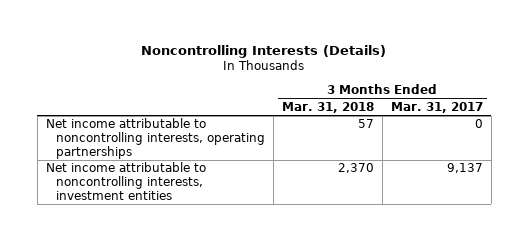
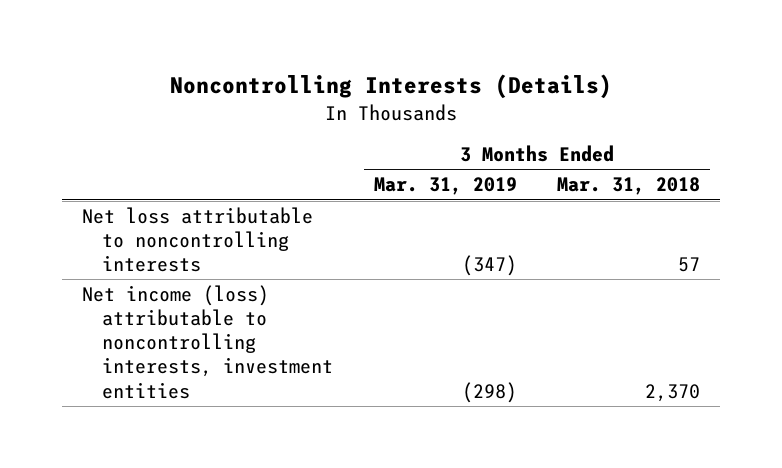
[390,101,483,113] Mar. 31, 2017 -> none
none -> [373,177,517,196] Mar. 31, 2019
[45,118,265,159] Net income attributable to noncontrolling interests, operating partnerships -> [82,206,314,273] Net loss attributable to noncontrolling interests
[45,162,206,200] Net income attributable to noncontrolling interests, investment entities -> [82,284,334,399] Net income (loss) attributable to noncontrolling interests, investment entities

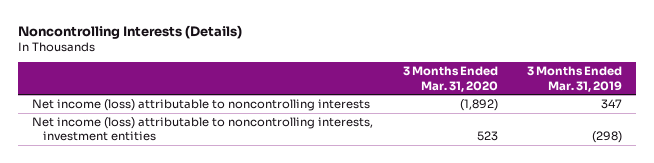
[556,177,700,196] Mar. 31, 2018 -> none
none -> [402,66,498,92] 3 Months Ended Mar. 31, 2020
[82,206,314,273] Net loss attributable to noncontrolling interests -> [32,98,371,111] Net income (loss) attributable to noncontrolling interests
[461,255,517,277] (347) -> [600,98,622,109] 347

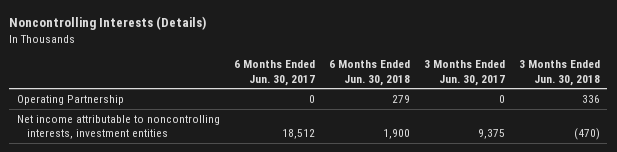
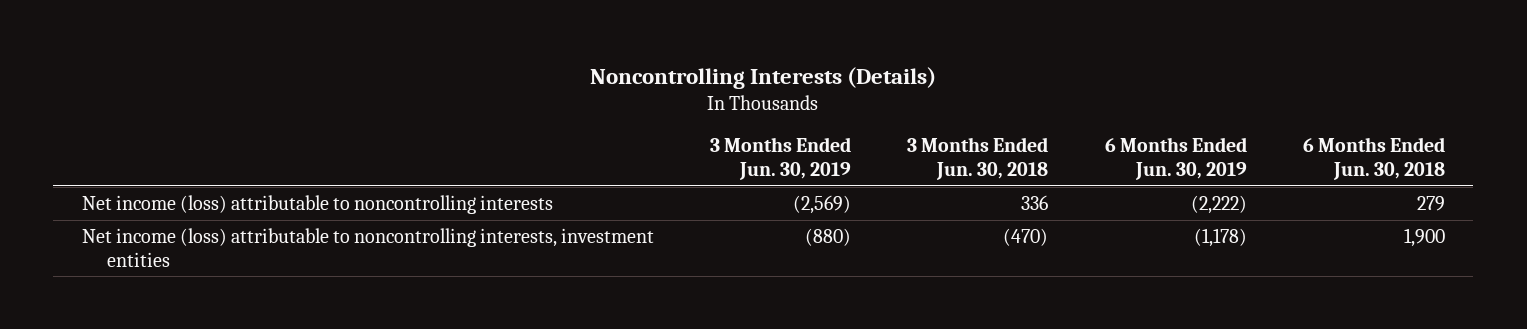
[233,60,315,86] 6 Months Ended Jun. 30, 2017 -> none
[424,60,506,86] 3 Months Ended Jun. 30, 2017 -> none
none -> [709,137,851,181] 3 Months Ended Jun. 30, 2019
none -> [1104,137,1247,181] 6 Months Ended Jun. 30, 2019
[16,94,124,105] Operating Partnership -> [81,194,553,214] Net income (loss) attributable to noncontrolling interests
[16,114,220,140] Net income attributable to noncontrolling interests, investment entities -> [81,227,654,267] Net income (loss) attributable to noncontrolling interests, investment entities

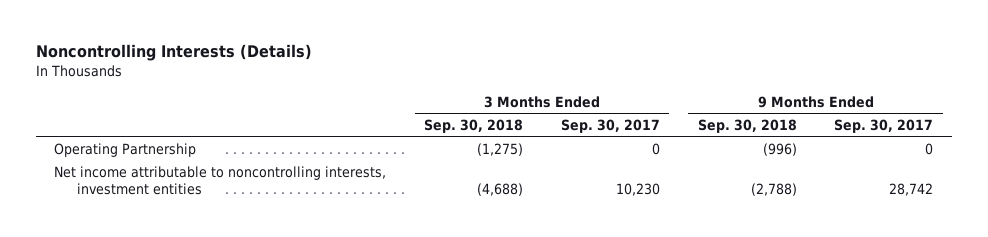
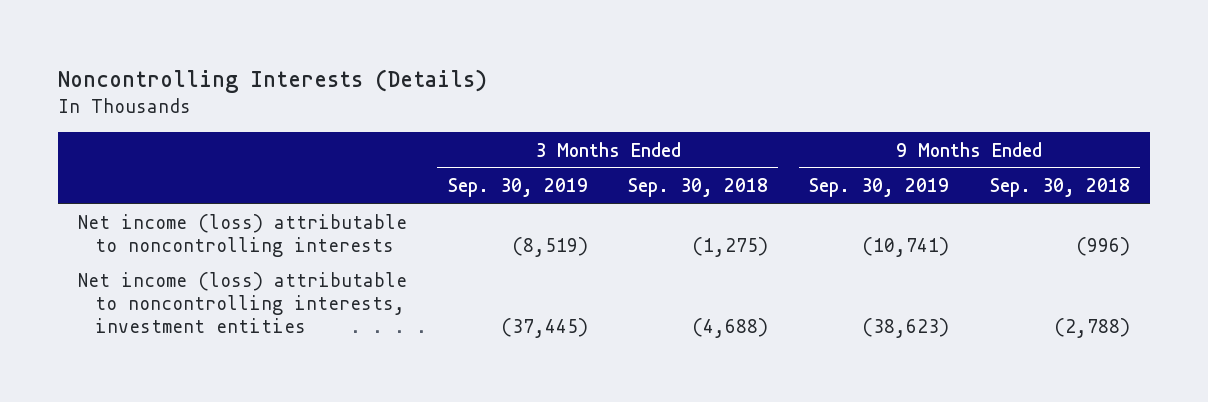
[560,118,660,133] Sep. 30, 2017 -> none
[834,118,934,133] Sep. 30, 2017 -> none
none -> [447,178,588,198] Sep. 30, 2019
none -> [808,178,949,198] Sep. 30, 2019
[54,142,197,157] Operating Partnership -> [78,214,408,258] Net income (loss) attributable to noncontrolling interests
[54,165,387,196] Net income attributable to noncontrolling interests, investment entities -> [78,272,408,333] Net income (loss) attributable to noncontrolling interests, investment entities

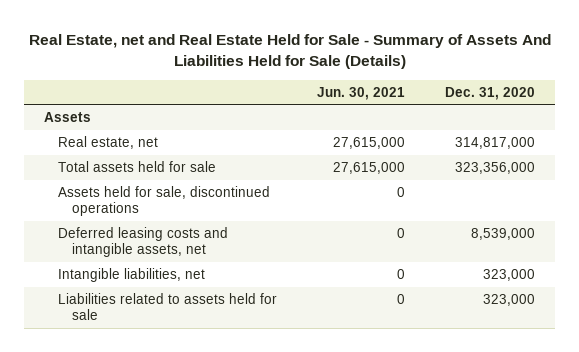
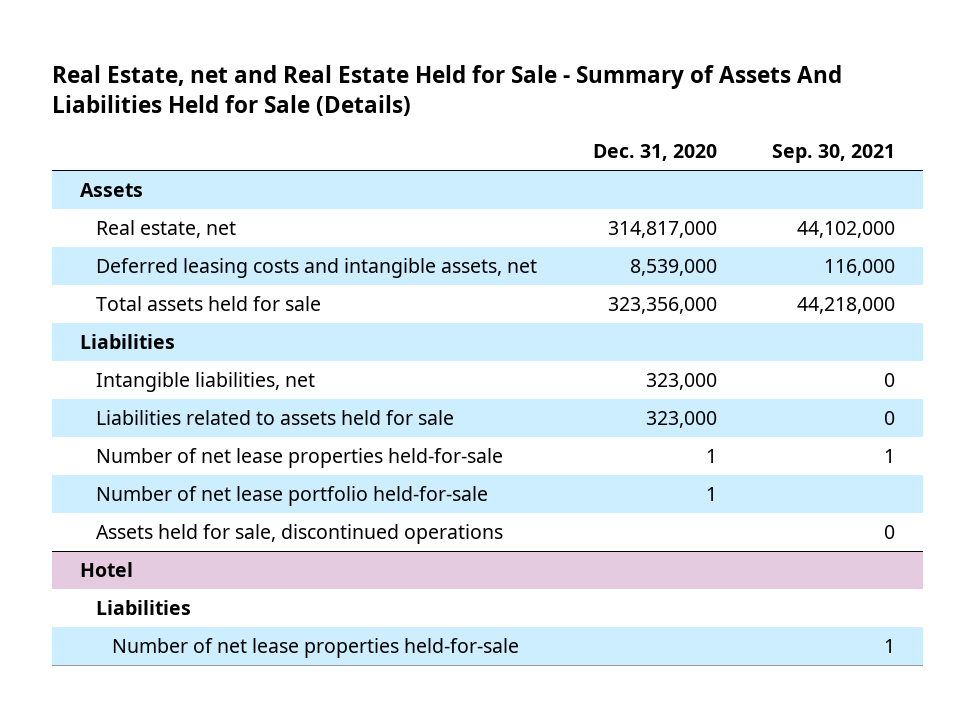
[317,86,406,100] Jun. 30, 2021 -> none
none -> [772,144,896,164] Sep. 30, 2021
[57,161,216,173] Total assets held for sale -> [96,295,322,311] Total assets held for sale
none -> [80,333,176,349] Liabilities
none -> [96,447,504,468] Number of net lease properties held-for-sale
none -> [96,485,489,506] Number of net lease portfolio held-for-sale
[57,186,270,216] Assets held for sale, discontinued operations -> [96,523,504,544] Assets held for sale, discontinued operations
none -> [80,561,134,577] Hotel
none -> [96,599,192,615] Liabilities
none -> [112,637,520,658] Number of net lease properties held-for-sale

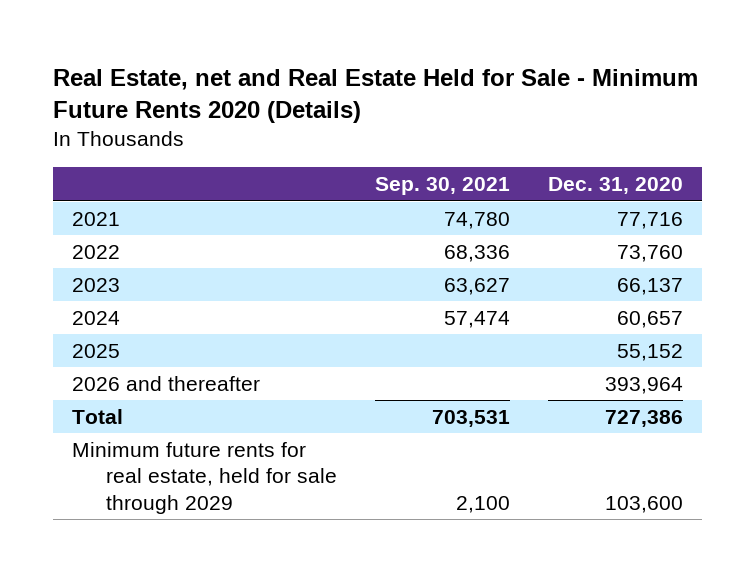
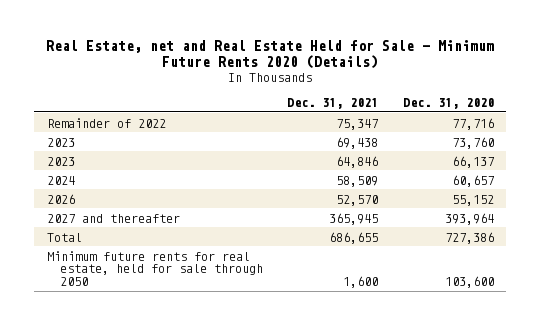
[374,177,510,196] Sep. 30, 2021 -> none
none -> [287,97,379,109] Dec. 31, 2021
[72,211,121,226] 2021 -> [46,117,166,128] Remainder of 2022
[72,244,121,259] 2022 -> [46,137,75,147] 2023
[72,343,121,358] 2025 -> [46,193,75,204] 2026
[72,375,261,391] 2026 and thereafter -> [46,213,180,223] 2027 and thereafter
[72,441,337,515] Minimum future rents for real estate, held for sale through 2029 -> [46,250,263,286] Minimum future rents for real estate, held for sale through 2050

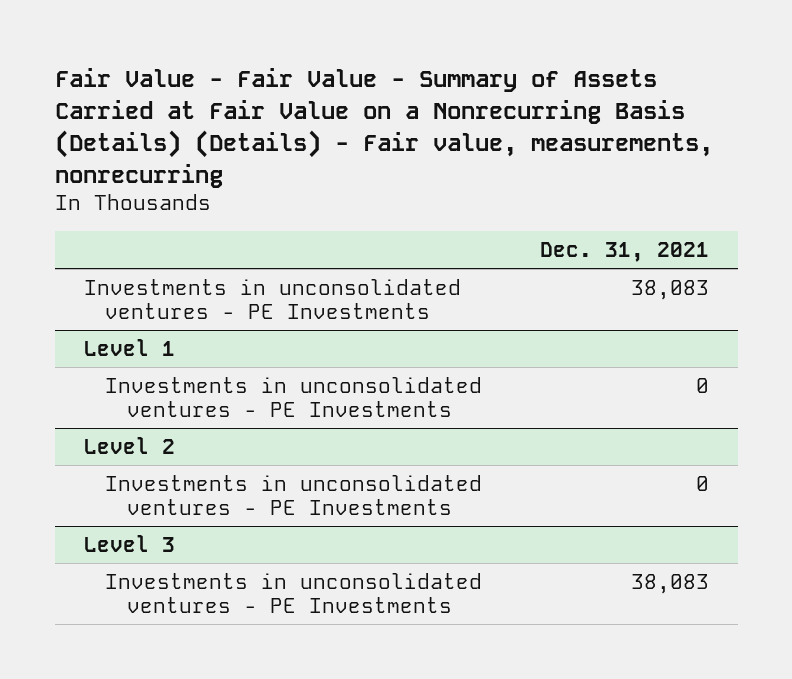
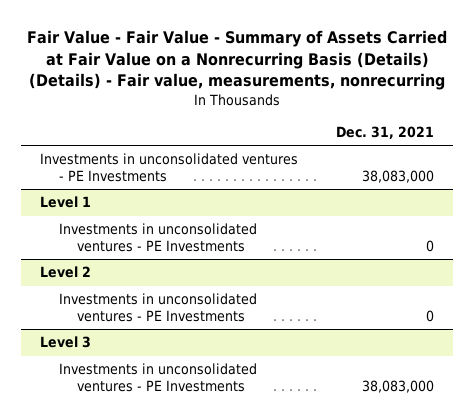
[630,279,709,300] 38,083 -> [362,169,435,183] 38,083,000
[630,573,709,594] 38,083 -> [362,379,435,393] 38,083,000

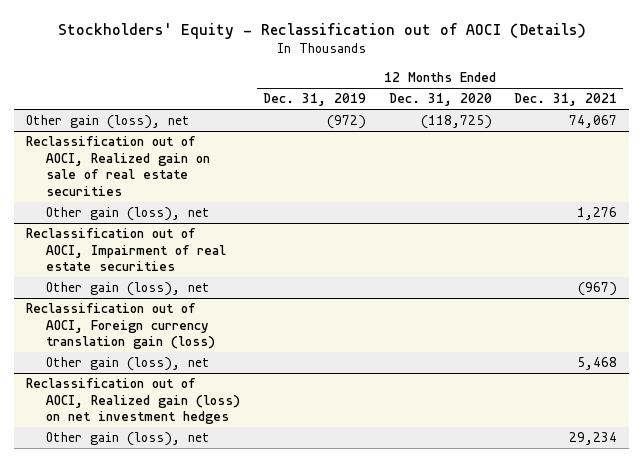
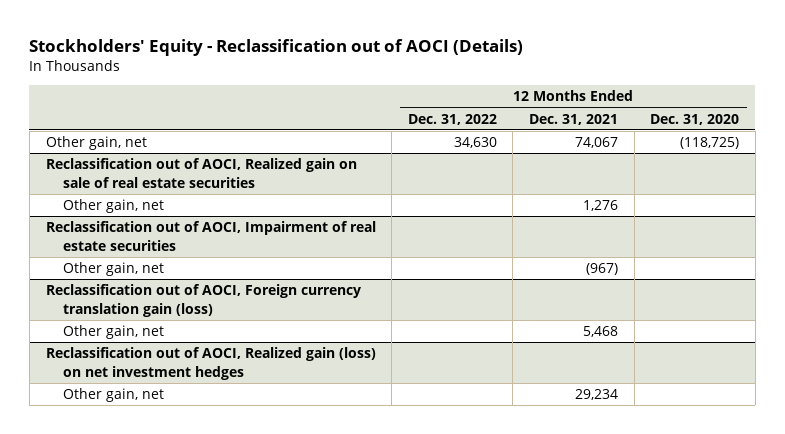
[263,93,367,107] Dec. 31, 2019 -> none
none -> [407,113,497,125] Dec. 31, 2022
[25,115,190,130] Other gain (loss), net -> [45,136,147,151] Other gain, net
[46,207,211,222] Other gain (loss), net -> [62,199,164,214] Other gain, net
[46,282,211,297] Other gain (loss), net -> [62,262,164,277] Other gain, net
[46,357,211,372] Other gain (loss), net -> [62,325,164,340] Other gain, net
[46,432,211,447] Other gain (loss), net -> [62,388,164,403] Other gain, net

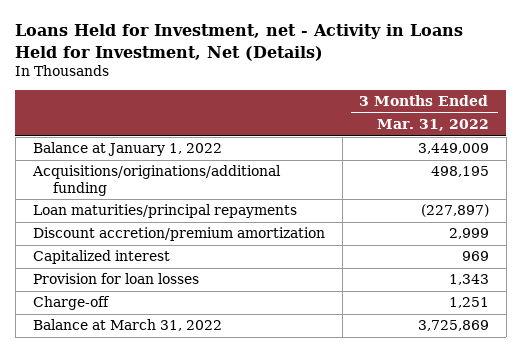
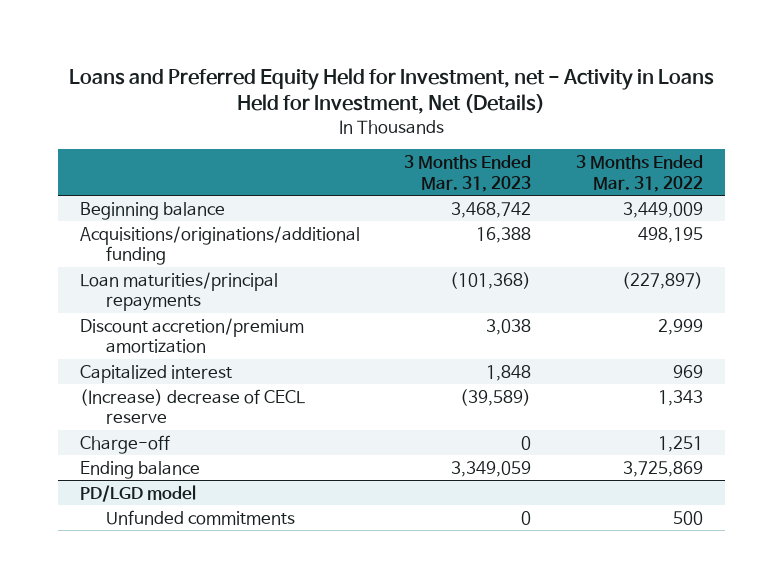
[15,24,464,61] Loans Held for Investment, net - Activity in Loans Held for Investment, Net (Details) -> [69,67,715,114] Loans and Preferred Equity Held for Investment, net - Activity in Loans Held for Investment, Net (Details)
none -> [404,154,532,192] 3 Months Ended Mar. 31, 2023
[32,142,222,157] Balance at January 1, 2022 -> [79,201,225,220] Beginning balance
[32,273,199,285] Provision for loan losses -> [79,388,305,425] (Increase) decrease of CECL reserve
[32,319,222,332] Balance at March 31, 2022 -> [79,460,200,479] Ending balance
none -> [79,484,196,502] PD/LGD model
none -> [106,509,296,525] Unfunded commitments

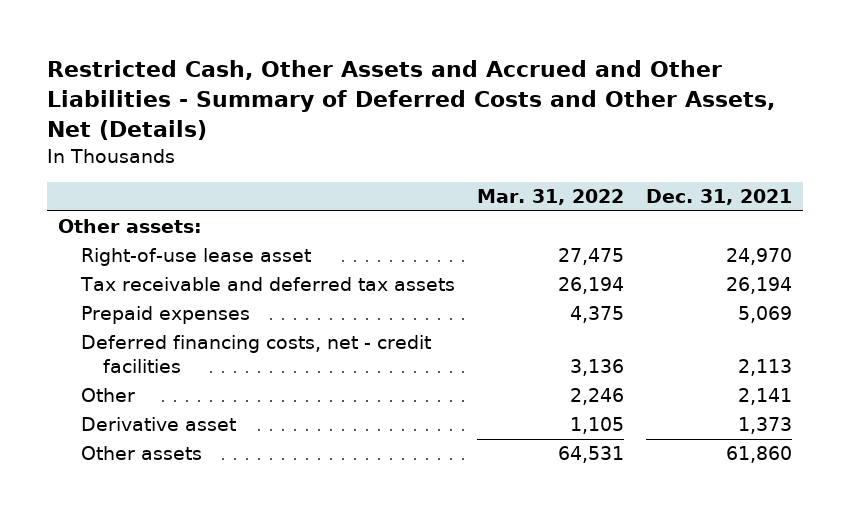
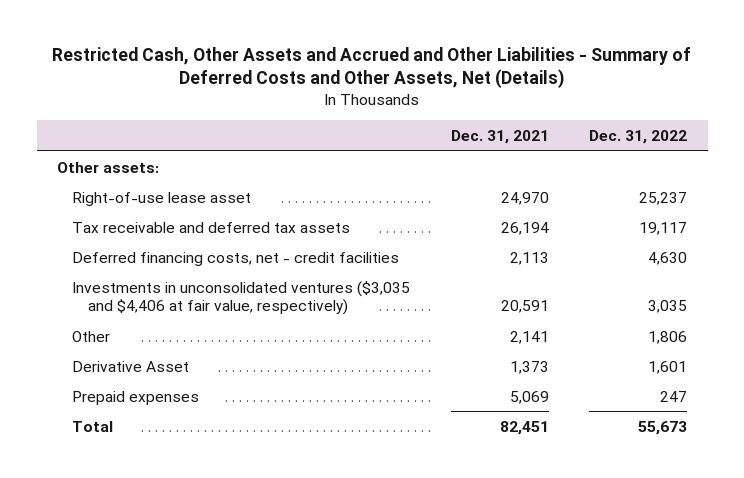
[476,189,624,206] Mar. 31, 2022 -> none
none -> [589,129,688,144] Dec. 31, 2022
none -> [72,280,411,316] Investments in unconsolidated ventures ($3,035 and $4,406 at fair value, respectively)
[80,446,202,461] Other assets -> none
[80,417,236,432] Derivative asset -> [72,360,190,372] Derivative Asset
[80,306,250,325] Prepaid expenses -> [72,390,200,405] Prepaid expenses
none -> [72,420,114,432] Total

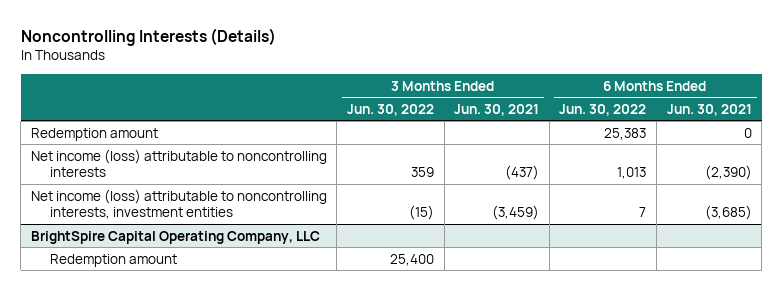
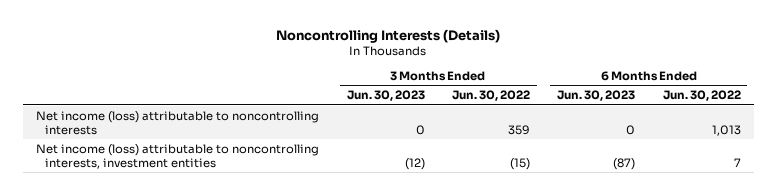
[454,103,540,116] Jun. 30, 2021 -> none
[666,103,752,116] Jun. 30, 2021 -> none
none -> [346,90,425,102] Jun. 30, 2023
none -> [557,90,636,102] Jun. 30, 2023
[30,127,158,141] Redemption amount -> none
[30,230,320,244] BrightSpire Capital Operating Company, LLC -> none
[49,253,177,267] Redemption amount -> none

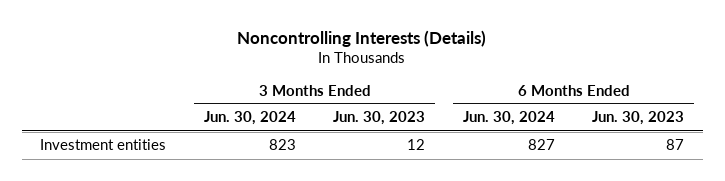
[451,90,530,102] Jun. 30, 2022 -> none
[662,90,741,102] Jun. 30, 2022 -> none
none -> [203,111,296,126] Jun. 30, 2024
none -> [462,111,555,126] Jun. 30, 2024
[36,110,320,135] Net income (loss) attributable to noncontrolling interests -> none
[36,143,320,169] Net income (loss) attributable to noncontrolling interests, investment entities -> [40,139,167,151] Investment entities
[404,157,425,170] (12) -> [407,139,426,151] 12
[613,157,636,170] (87) -> [666,139,685,151] 87

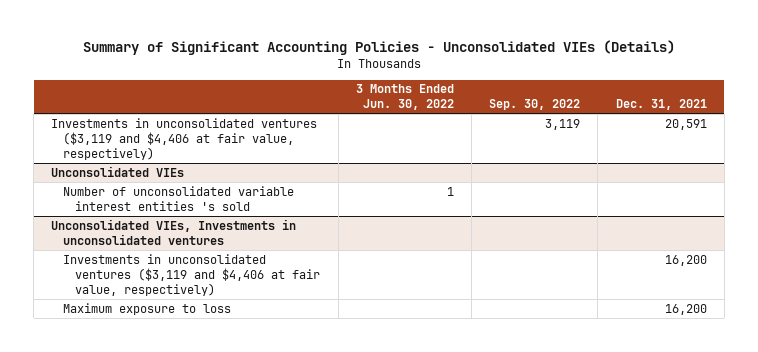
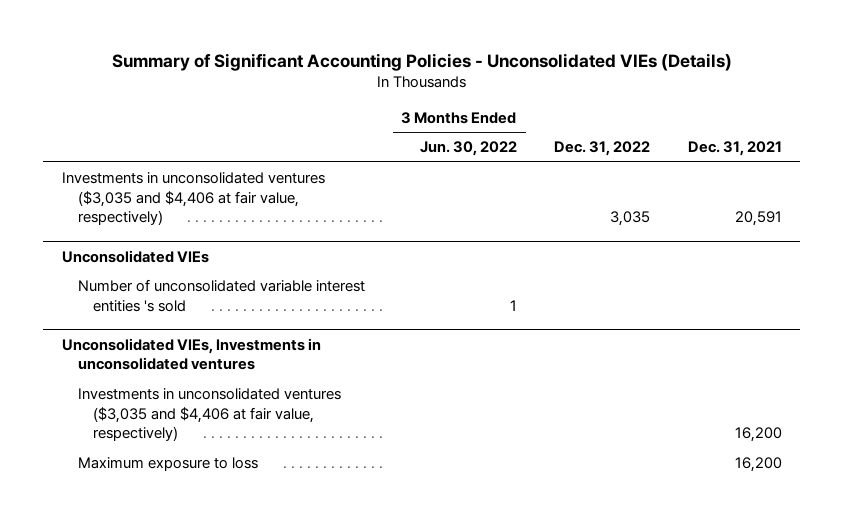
[489,99,581,111] Sep. 30, 2022 -> none
none -> [554,141,651,157] Dec. 31, 2022
[51,117,318,160] Investments in unconsolidated ventures ($3,119 and $4,406 at fair value, respectively) -> [62,172,326,226] Investments in unconsolidated ventures ($3,035 and $4,406 at fair value, respectively)
[63,253,321,296] Investments in unconsolidated ventures ($3,119 and $4,406 at fair value, respectively) -> [77,388,341,442] Investments in unconsolidated ventures ($3,035 and $4,406 at fair value, respectively)

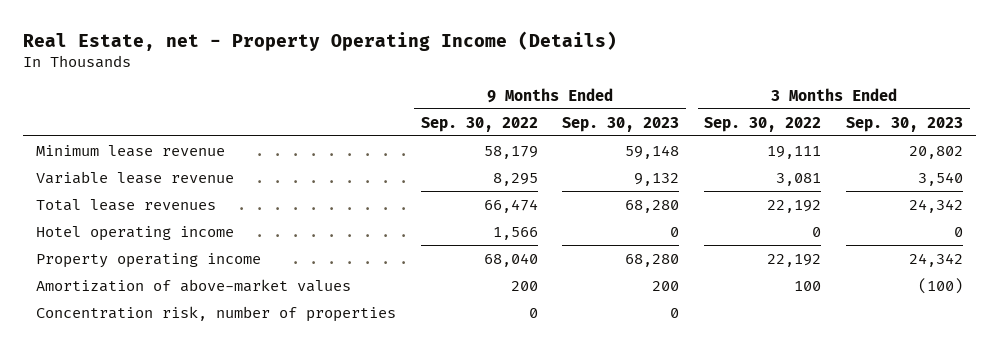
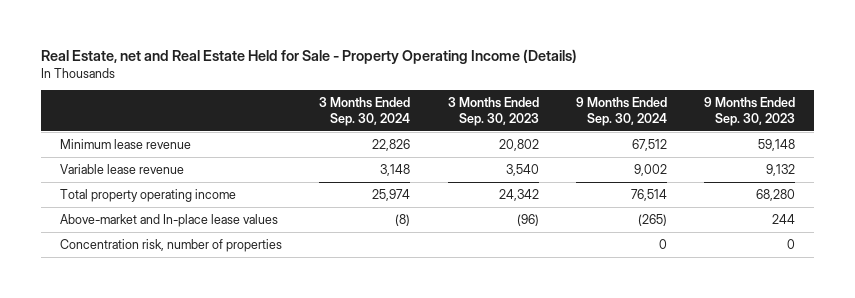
[23,30,618,51] Real Estate, net - Property Operating Income (Details) -> [41,48,578,64] Real Estate, net and Real Estate Held for Sale - Property Operating Income (Details)
[420,116,538,132] Sep. 30, 2022 -> none
[704,116,822,132] Sep. 30, 2022 -> none
none -> [319,97,411,126] 3 Months Ended Sep. 30, 2024
none -> [576,97,668,126] 9 Months Ended Sep. 30, 2024
[35,198,216,211] Total lease revenues -> none
[35,225,234,241] Hotel operating income -> none
[35,278,351,292] Amortization of above-market values -> none
[35,252,261,268] Property operating income -> [60,189,237,203] Total property operating income
none -> [60,214,279,228] Above-market and In-place lease values

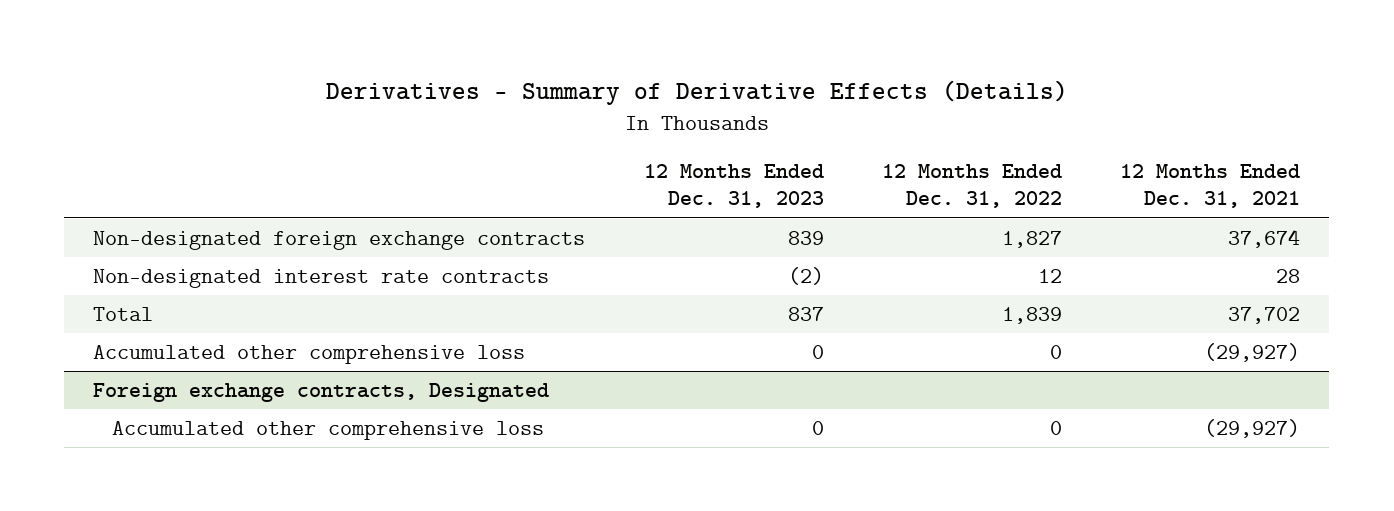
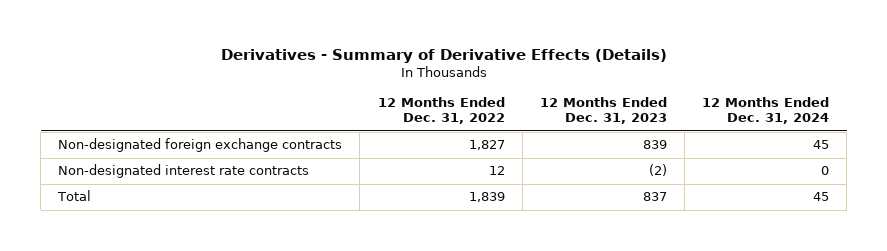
[1120,164,1301,209] 12 Months Ended Dec. 31, 2021 -> none
none -> [702,96,830,125] 12 Months Ended Dec. 31, 2024
[93,345,526,365] Accumulated other comprehensive loss -> none
[93,383,550,403] Foreign exchange contracts, Designated -> none
[111,421,544,441] Accumulated other comprehensive loss -> none

